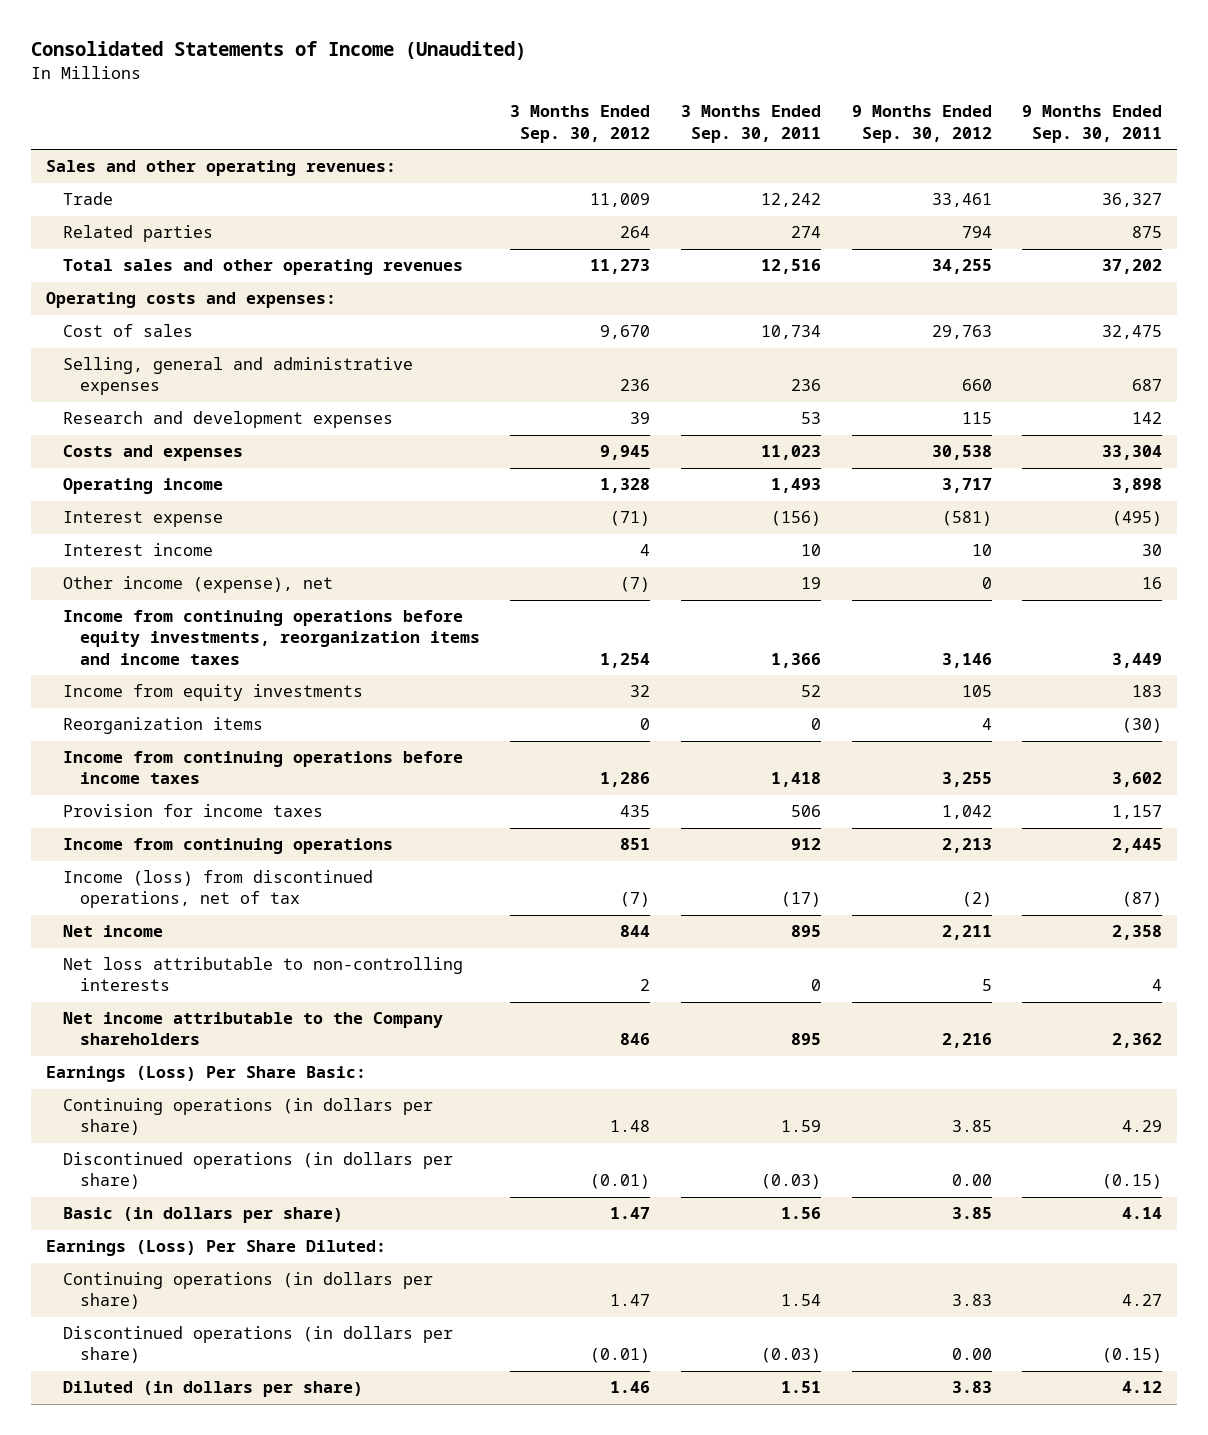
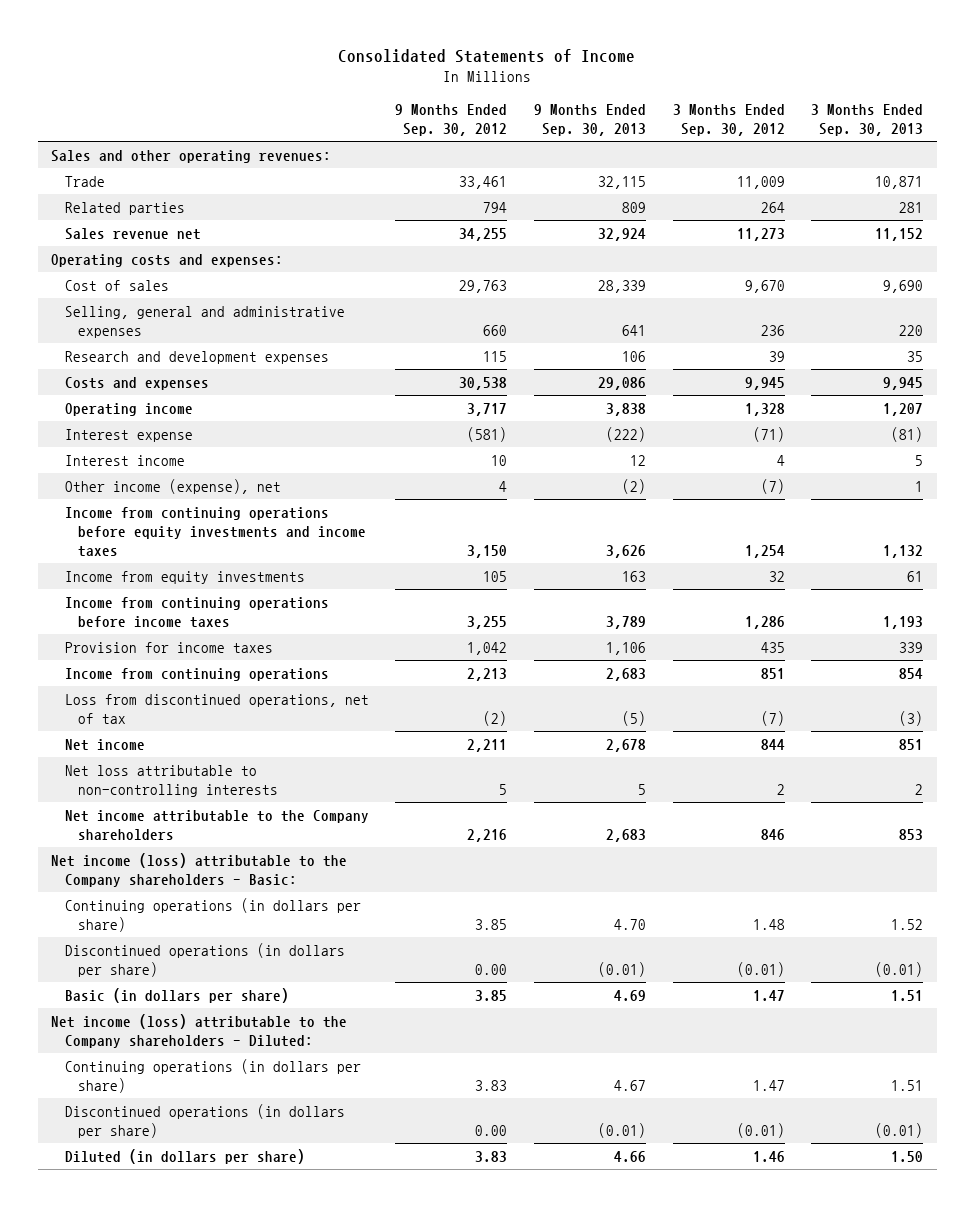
[30,41,526,61] Consolidated Statements of Income (Unaudited) -> [338,49,636,64] Consolidated Statements of Income
[680,105,821,143] 3 Months Ended Sep. 30, 2011 -> none
[1022,105,1163,143] 9 Months Ended Sep. 30, 2011 -> none
none -> [534,103,647,137] 9 Months Ended Sep. 30, 2013
none -> [811,103,924,137] 3 Months Ended Sep. 30, 2013
[62,259,463,276] Total sales and other operating revenues -> [64,227,201,240] Sales revenue net
[981,577,992,590] 0 -> [499,480,508,492] 4
[62,610,480,665] Income from continuing operations before equity investments, reorganization items and income taxes -> [64,506,367,558] Income from continuing operations before equity investments and income taxes
[941,652,992,668] 3,146 -> [467,545,508,559] 3,150
[62,717,263,735] Reorganization items -> none
[62,870,373,909] Income (loss) from discontinued operations, net of tax -> [64,693,369,724] Loss from discontinued operations, net of tax
[46,1066,367,1083] Earnings (Loss) Per Share Basic: -> [51,852,348,887] Net income (loss) attributable to the Company shareholders - Basic:
[46,1240,387,1257] Earnings (Loss) Per Share Diluted: -> [51,1013,348,1048] Net income (loss) attributable to the Company shareholders - Diluted:

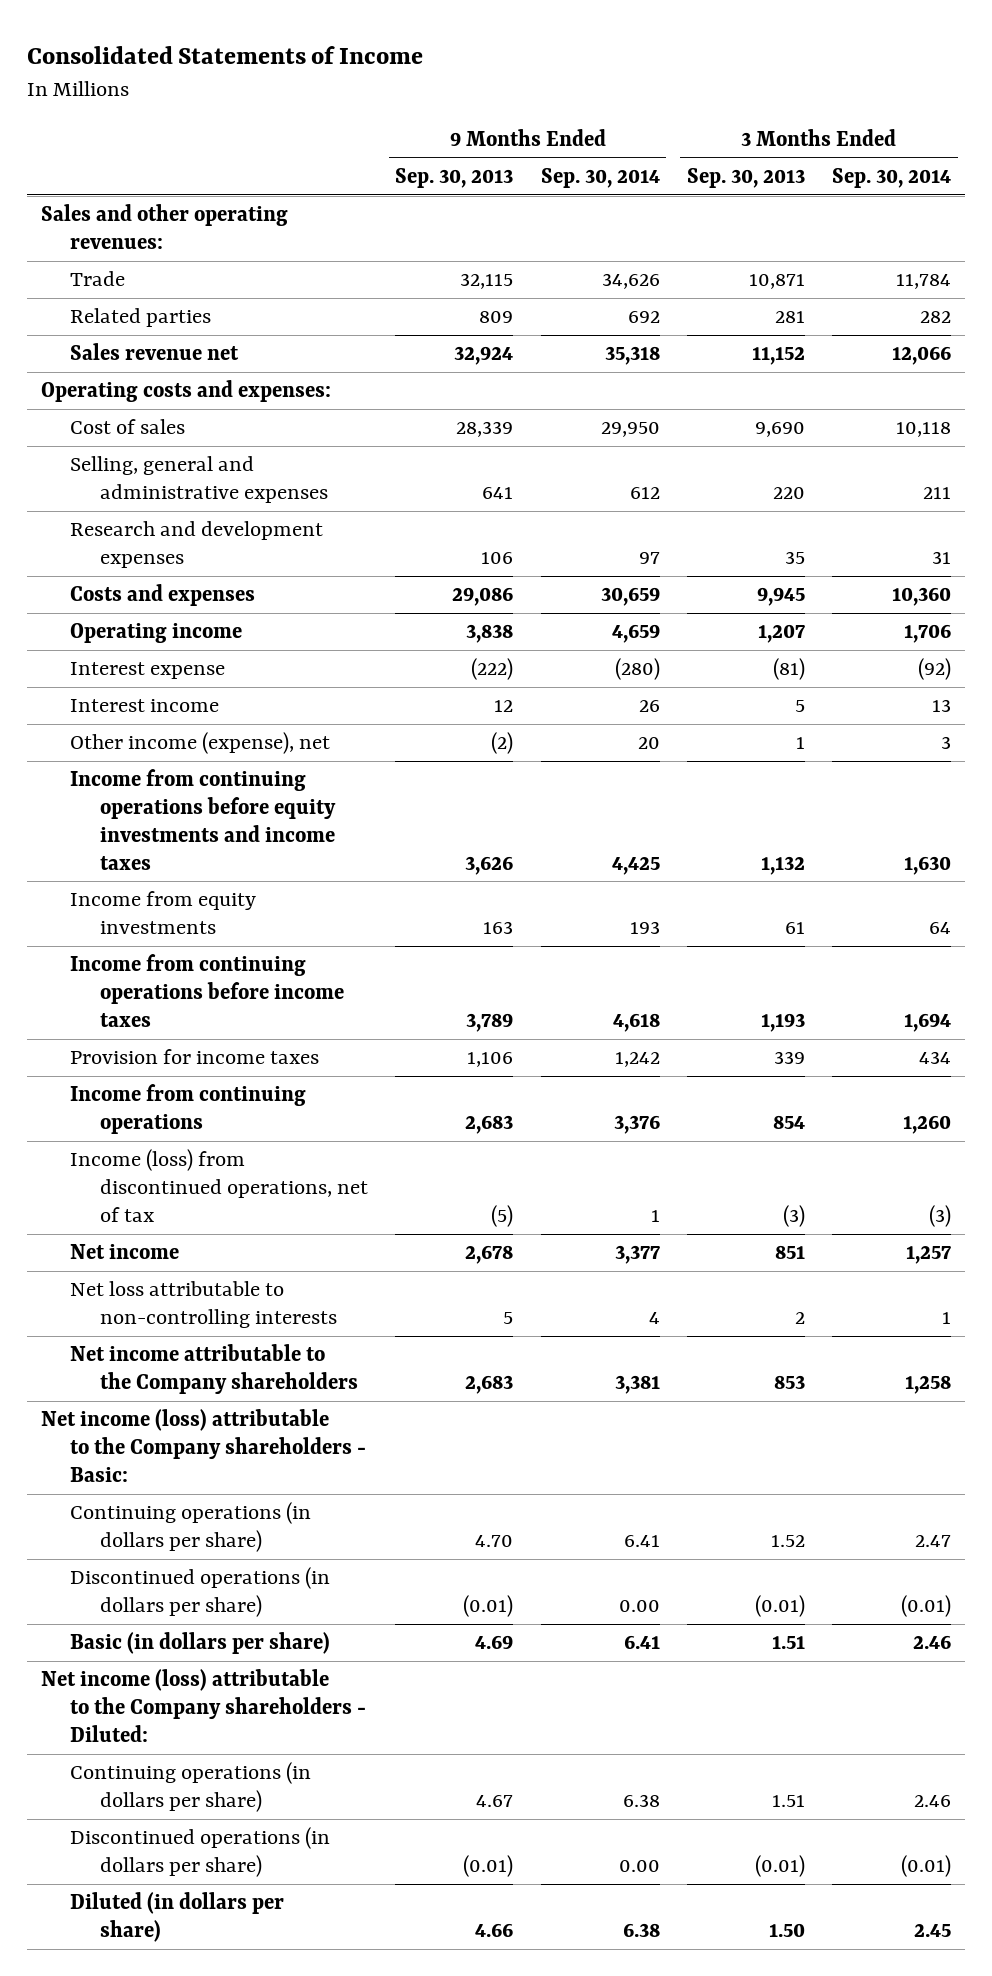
[395,103,508,137] 9 Months Ended Sep. 30, 2012 -> none
[672,103,785,137] 3 Months Ended Sep. 30, 2012 -> none
none -> [540,167,660,188] Sep. 30, 2014
none -> [831,167,951,188] Sep. 30, 2014
[64,693,369,724] Loss from discontinued operations, net of tax -> [70,1149,369,1222] Income (loss) from discontinued operations, net of tax

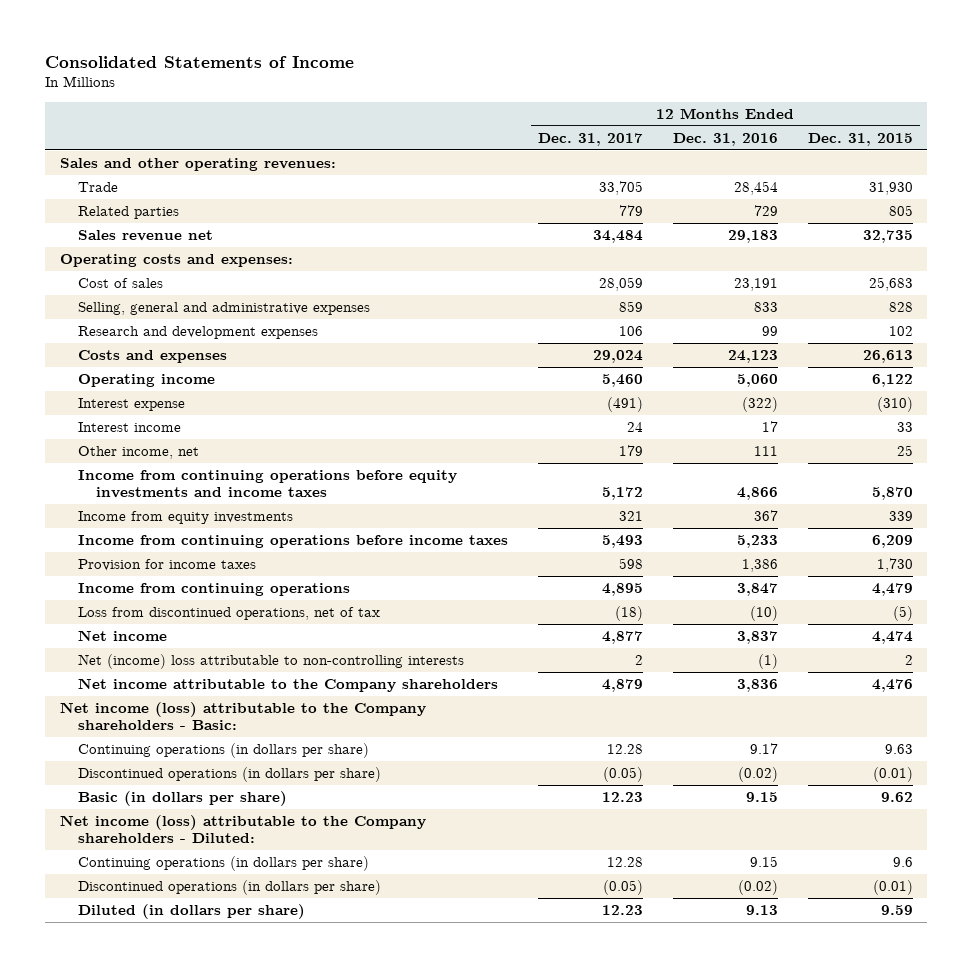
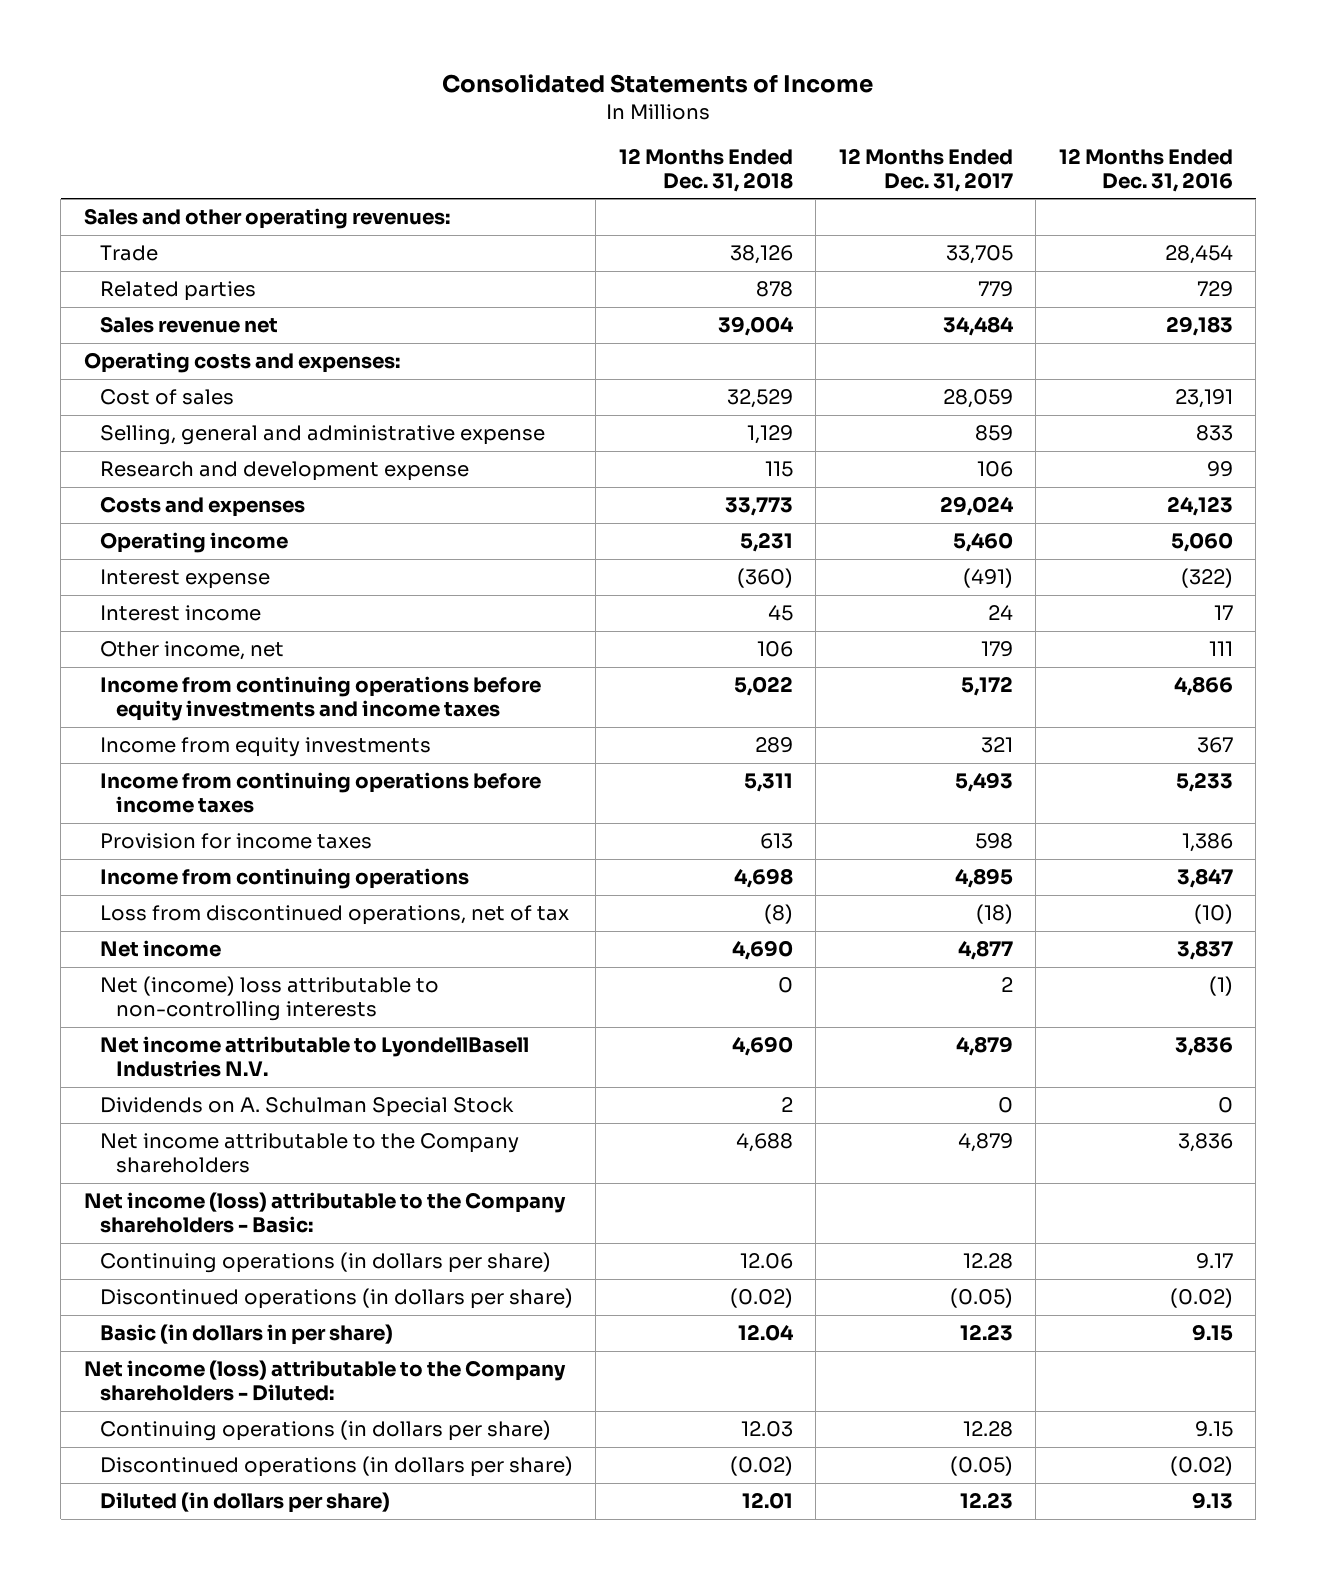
[807,132,913,146] Dec. 31, 2015 -> none
none -> [618,147,793,192] 12 Months Ended Dec. 31, 2018
[78,302,371,316] Selling, general and administrative expenses -> [100,425,546,446] Selling, general and administrative expense
[78,326,319,340] Research and development expenses -> [100,461,470,482] Research and development expense
none -> [100,1036,530,1077] Net income attributable to LyondellBasell Industries N.V.
none -> [100,1097,515,1118] Dividends on A. Schulman Special Stock
[78,791,288,807] Basic (in dollars per share) -> [100,1324,394,1346] Basic (in dollars in per share)

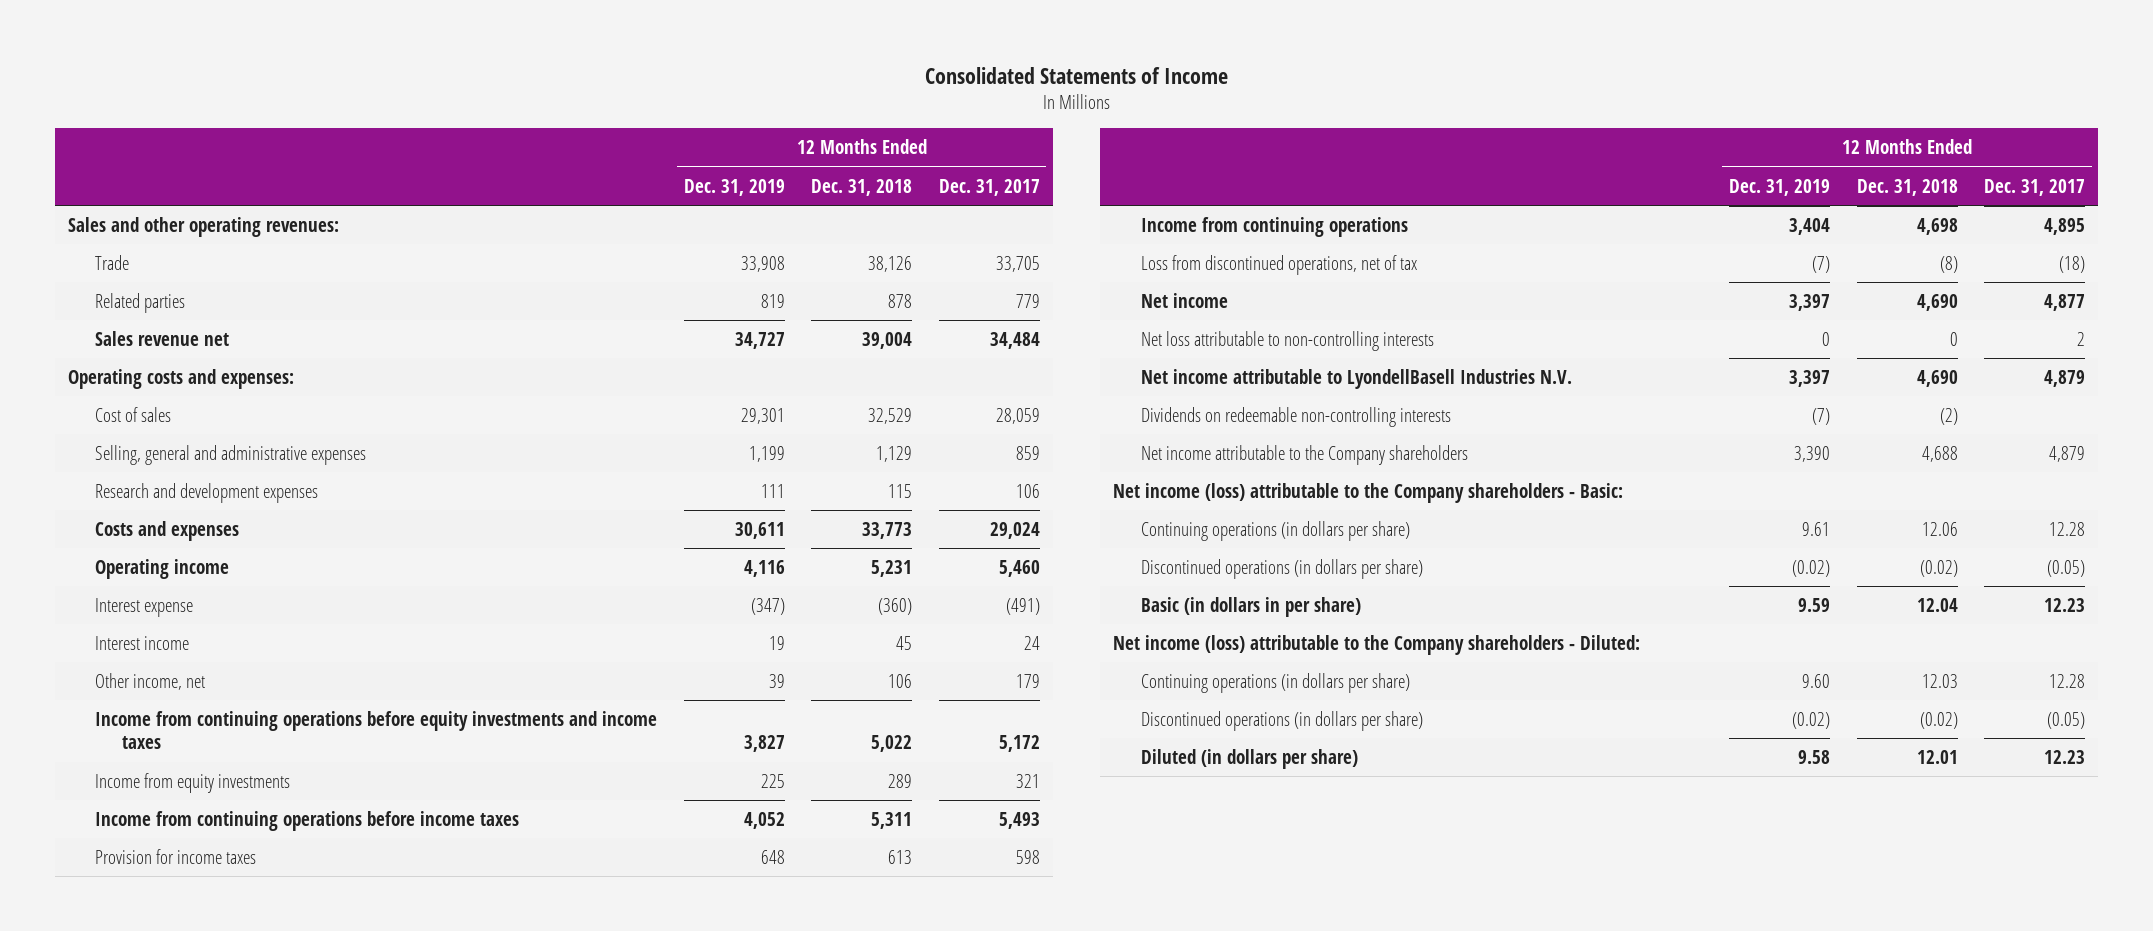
[1058,147,1233,192] 12 Months Ended Dec. 31, 2016 -> none
none -> [683,178,785,196] Dec. 31, 2019
[100,425,546,446] Selling, general and administrative expense -> [94,444,366,465] Selling, general and administrative expenses
[100,461,470,482] Research and development expense -> [94,482,318,503] Research and development expenses
[100,976,440,1021] Net (income) loss attributable to non-controlling interests -> [1140,330,1434,351] Net loss attributable to non-controlling interests
[100,1097,515,1118] Dividends on A. Schulman Special Stock -> none
none -> [1140,406,1451,427] Dividends on redeemable non-controlling interests

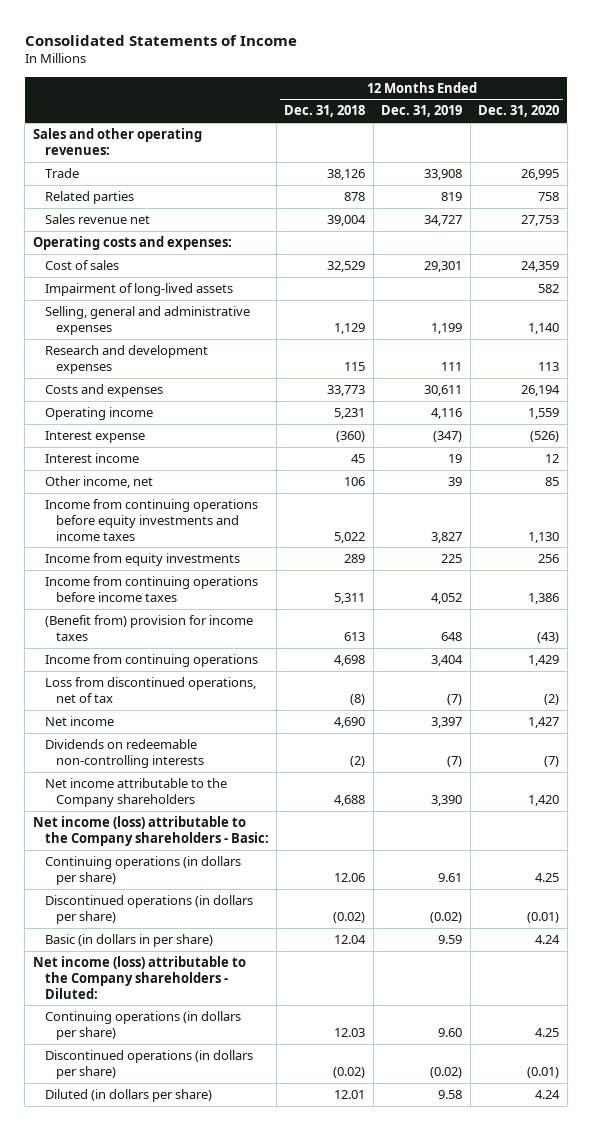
[938,178,1040,196] Dec. 31, 2017 -> none
none -> [478,105,560,118] Dec. 31, 2020
none -> [44,283,233,297] Impairment of long-lived assets
[94,848,256,864] Provision for income taxes -> [44,615,253,642] (Benefit from) provision for income taxes
[1140,330,1434,351] Net loss attributable to non-controlling interests -> none
[1140,368,1572,389] Net income attributable to LyondellBasell Industries N.V. -> none

